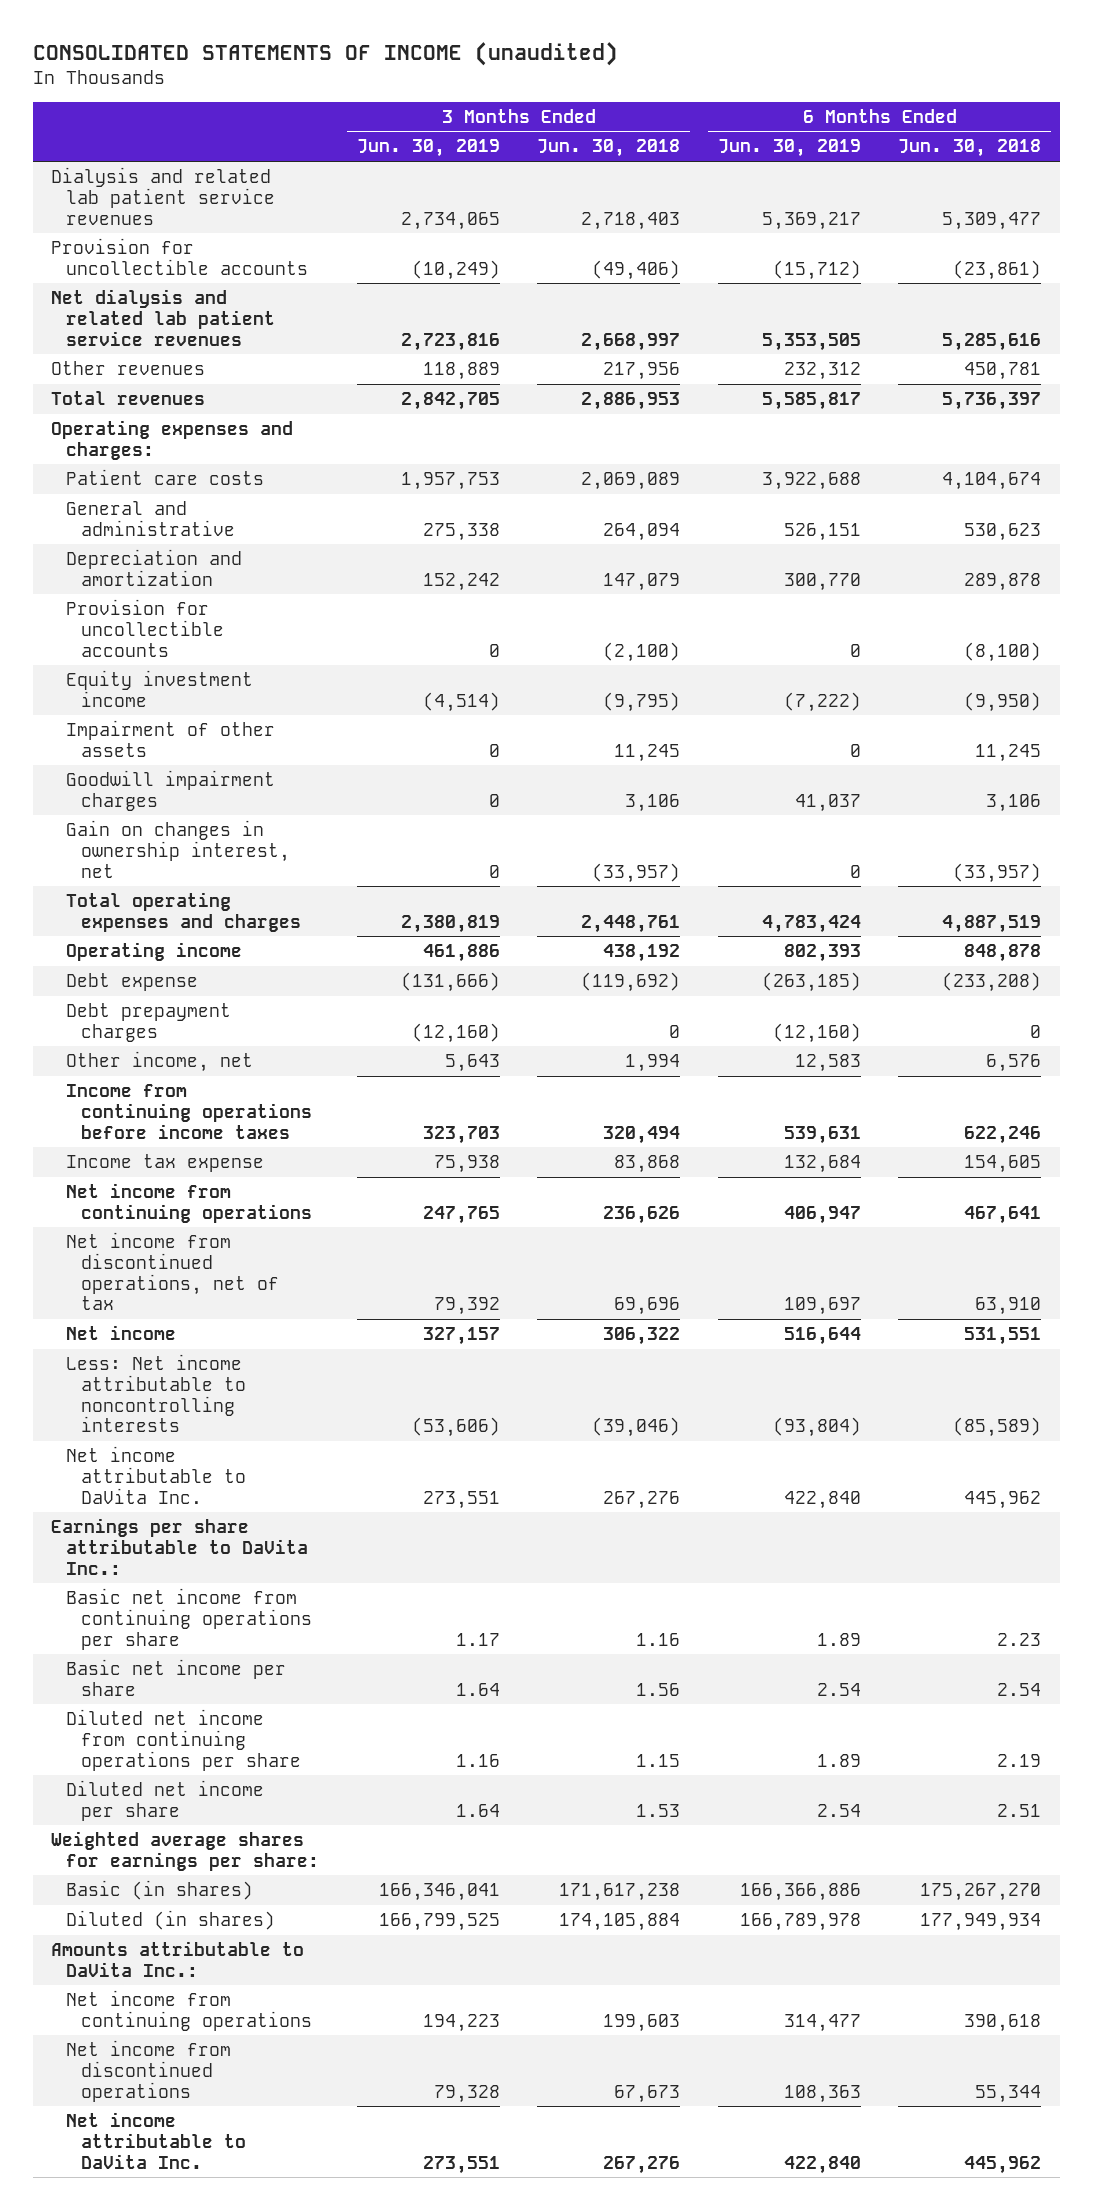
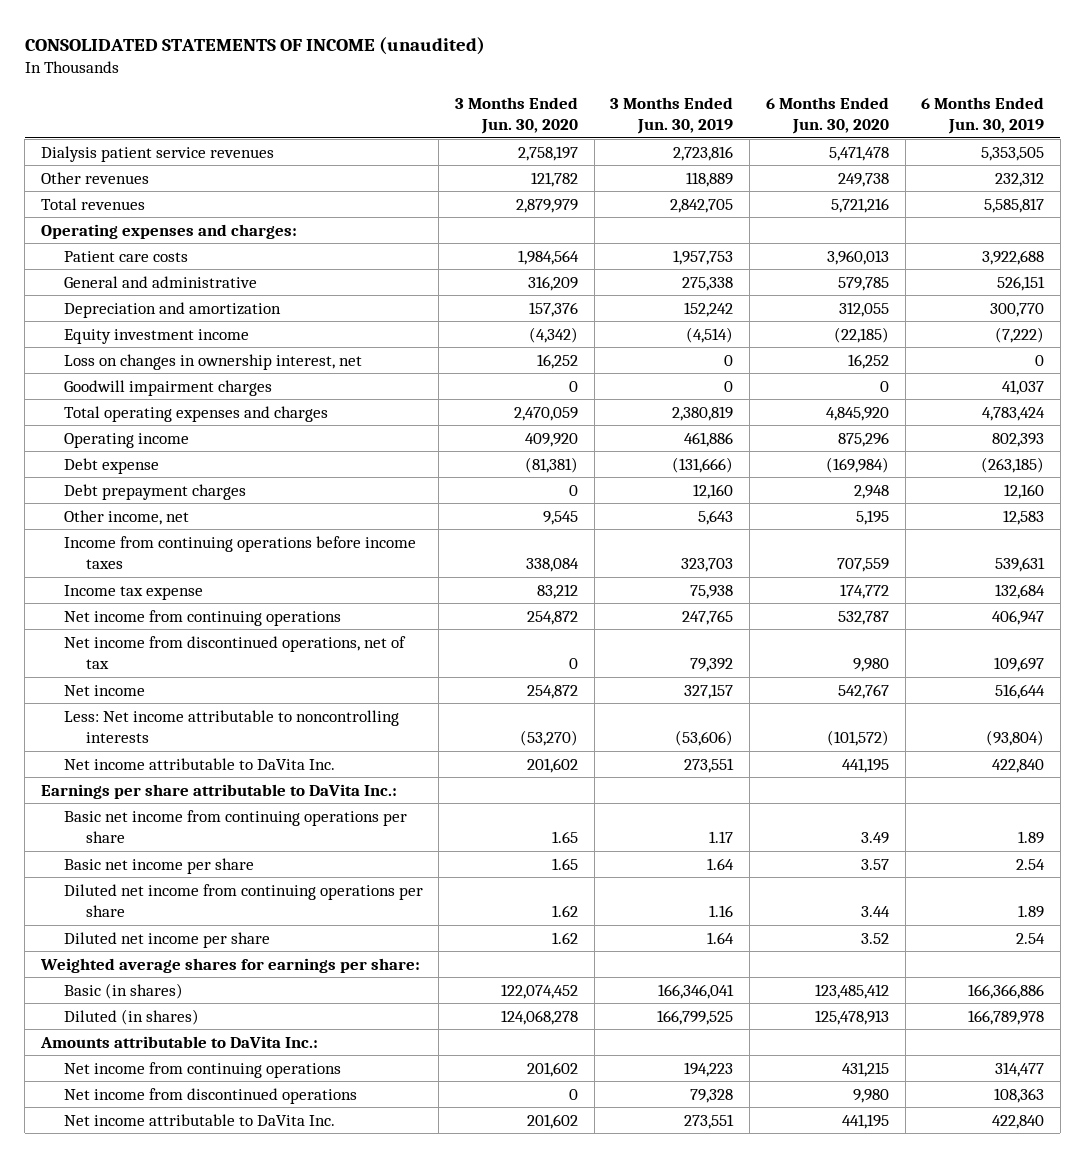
[537,139,681,158] Jun. 30, 2018 -> none
[898,139,1042,158] Jun. 30, 2018 -> none
none -> [454,96,578,135] 3 Months Ended Jun. 30, 2020
none -> [765,96,889,135] 6 Months Ended Jun. 30, 2020
[51,167,276,225] Dialysis and related lab patient service revenues -> none
[51,238,309,275] Provision for uncollectible accounts -> none
[51,289,276,346] Net dialysis and related lab patient service revenues -> [41,145,275,162] Dialysis patient service revenues
[66,599,224,657] Provision for uncollectible accounts -> none
[66,720,276,757] Impairment of other assets -> none
none -> [63,353,362,370] Loss on changes in ownership interest, net
[66,820,290,878] Gain on changes in ownership interest, net -> none
[411,1022,500,1043] (12,160) -> [693,483,734,499] 12,160
[772,1022,861,1043] (12,160) -> [1004,483,1045,499] 12,160

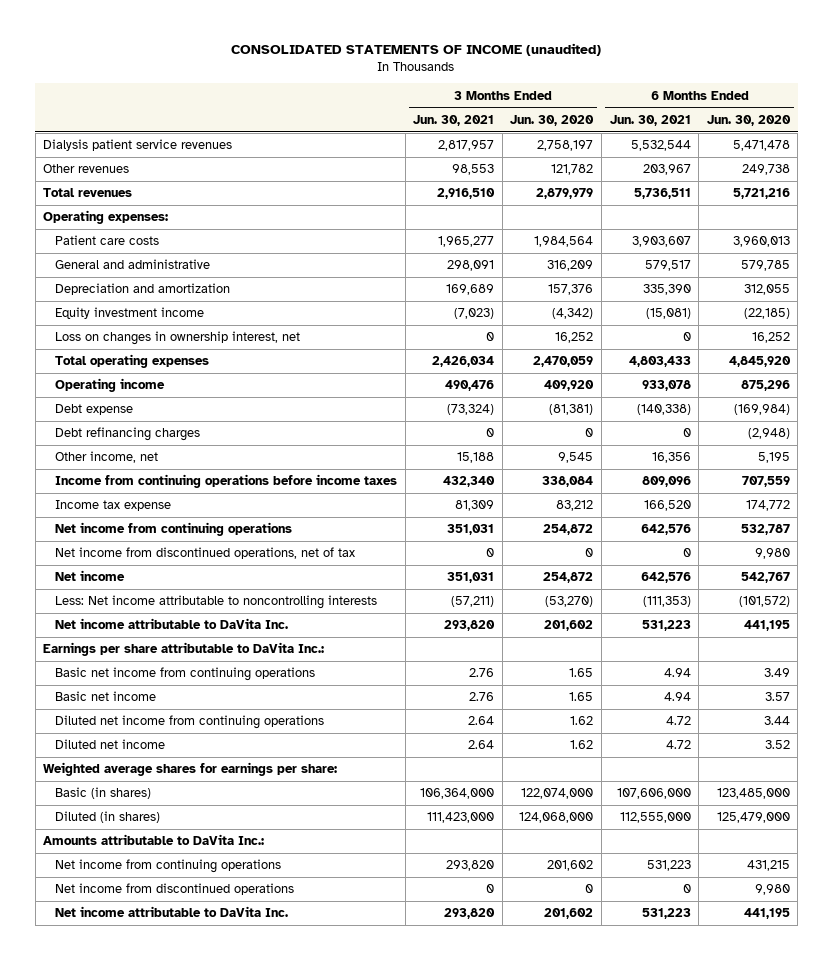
[610,96,734,135] 3 Months Ended Jun. 30, 2019 -> none
[921,96,1045,135] 6 Months Ended Jun. 30, 2019 -> none
none -> [413,114,495,126] Jun. 30, 2021
none -> [609,114,691,126] Jun. 30, 2021
[41,223,298,239] Operating expenses and charges: -> [43,210,169,225] Operating expenses:
[63,379,272,396] Goodwill impairment charges -> none
[63,405,328,422] Total operating expenses and charges -> [55,354,210,369] Total operating expenses
[63,483,246,500] Debt prepayment charges -> [55,427,201,442] Debt refinancing charges
[853,484,889,499] 2,948 -> [747,428,790,440] (2,948)
[63,809,407,844] Basic net income from continuing operations per share -> [55,667,316,682] Basic net income from continuing operations
[63,857,254,874] Basic net income per share -> [55,691,157,702] Basic net income
[63,883,423,918] Diluted net income from continuing operations per share -> [55,715,325,730] Diluted net income from continuing operations
[63,931,270,948] Diluted net income per share -> [55,739,166,750] Diluted net income
[500,983,578,999] 122,074,452 -> [521,788,594,800] 122,074,000
[814,983,889,999] 123,485,412 -> [716,788,790,800] 123,485,000
[500,1009,578,1025] 124,068,278 -> [519,812,594,824] 124,068,000
[814,1009,889,1025] 125,478,913 -> [716,812,790,824] 125,479,000

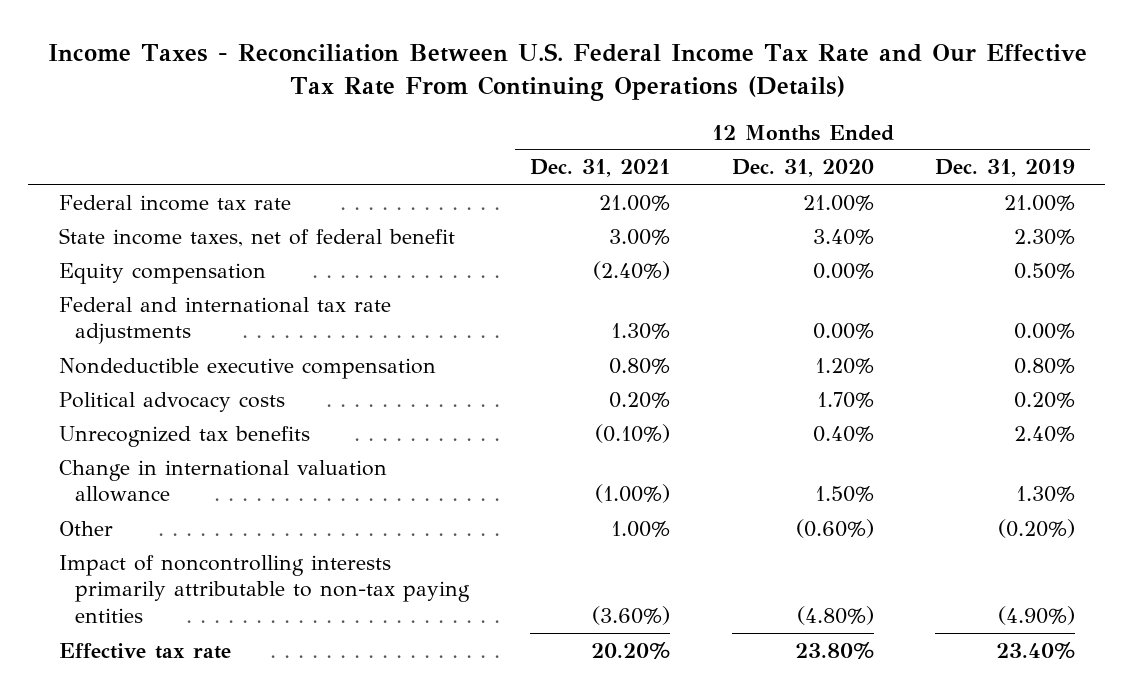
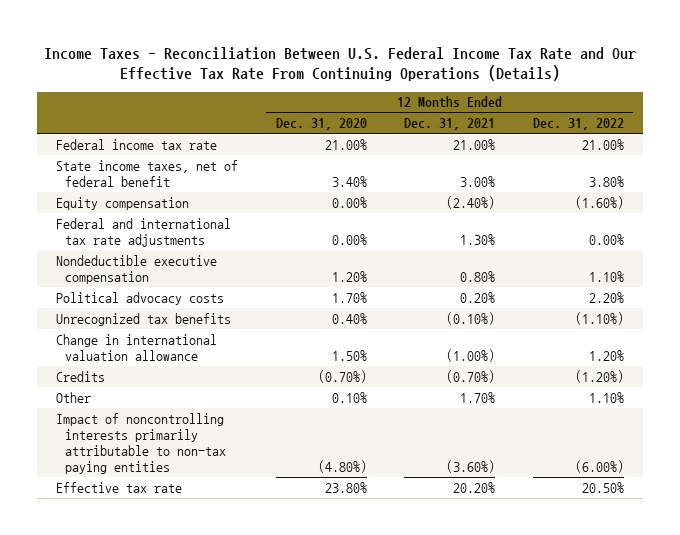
[934,159,1075,178] Dec. 31, 2019 -> none
none -> [533,117,625,130] Dec. 31, 2022
none -> [55,370,105,382] Credits
[611,520,671,537] 1.00% -> [460,391,496,403] 1.70%
[795,518,874,538] (0.60%) -> [331,391,367,403] 0.10%

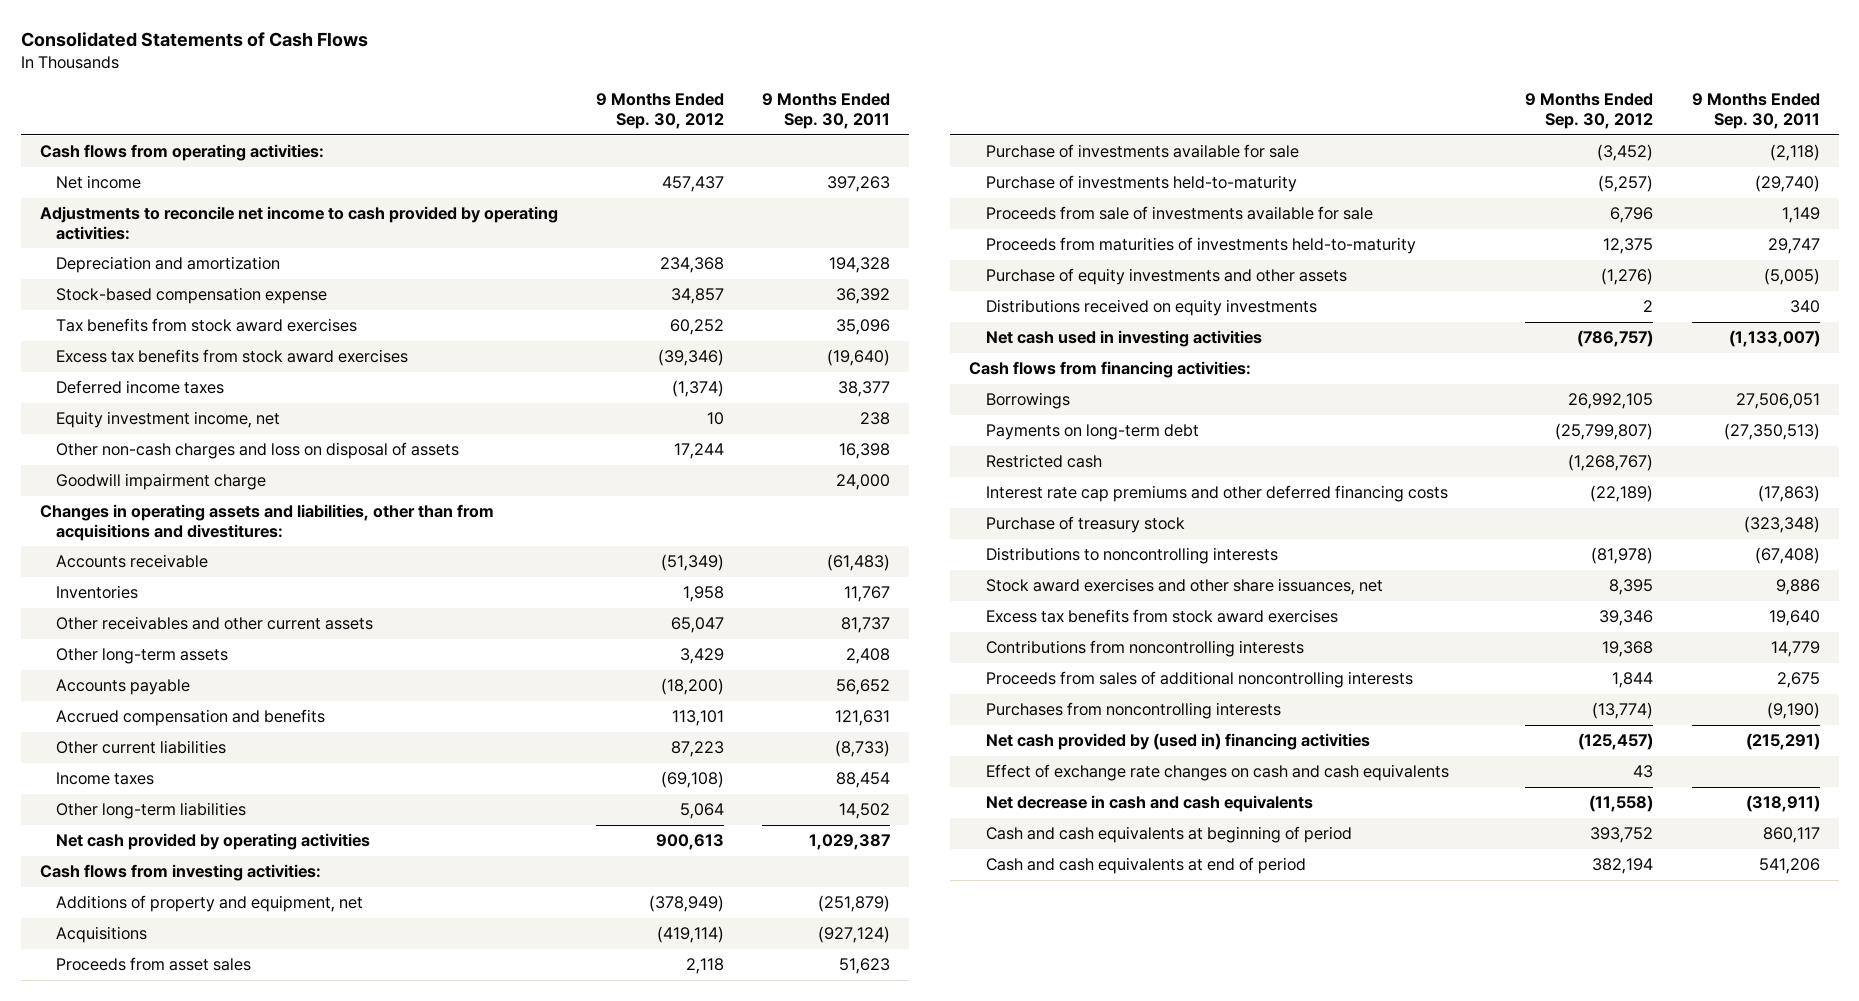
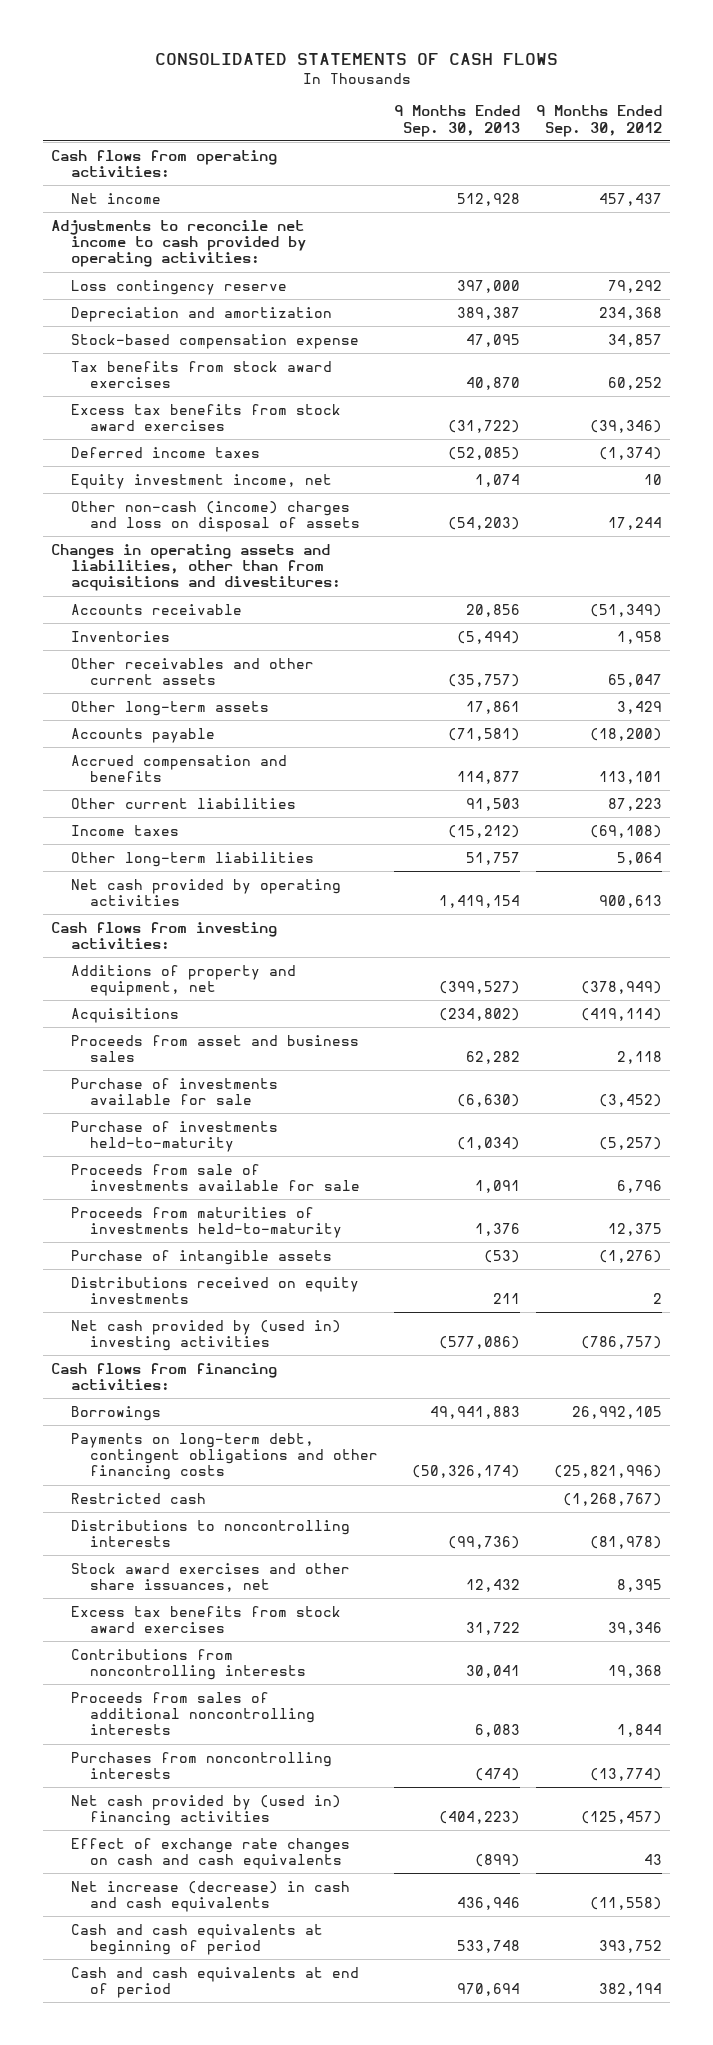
[20,31,368,47] Consolidated Statements of Cash Flows -> [154,52,558,65] CONSOLIDATED STATEMENTS OF CASH FLOWS
[762,93,891,129] 9 Months Ended Sep. 30, 2011 -> none
none -> [394,105,521,137] 9 Months Ended Sep. 30, 2013
none -> [70,279,287,295] Loss contingency reserve
[56,473,267,491] Goodwill impairment charge -> none
[56,442,460,460] Other non-cash charges and loss on disposal of assets -> [70,500,361,533] Other non-cash (income) charges and loss on disposal of assets
[56,957,252,972] Proceeds from asset sales -> [70,1034,359,1063] Proceeds from asset and business sales
[985,268,1347,286] Purchase of equity investments and other assets -> [70,1249,332,1265] Purchase of intangible assets
[985,330,1262,348] Net cash used in investing activities -> [70,1319,341,1352] Net cash provided by (used in) investing activities
[985,424,1199,441] Payments on long-term debt -> none
none -> [70,1432,379,1481] Payments on long-term debt, contingent obligations and other financing costs
[985,485,1448,503] Interest rate cap premiums and other deferred financing costs -> none
[985,516,1185,534] Purchase of treasury stock -> none
[985,795,1313,813] Net decrease in cash and cash equivalents -> [70,1880,350,1913] Net increase (decrease) in cash and cash equivalents

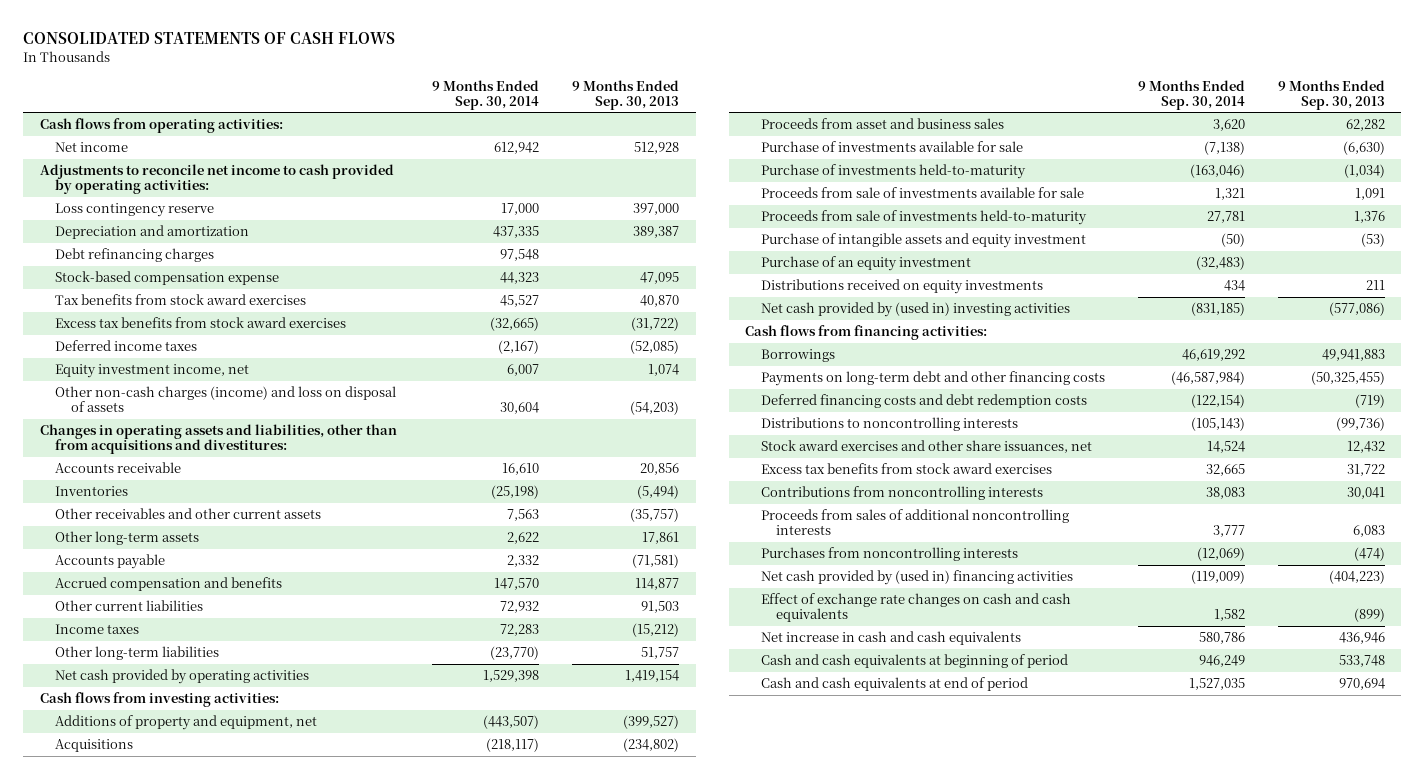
[536,105,663,137] 9 Months Ended Sep. 30, 2012 -> none
none -> [432,79,540,111] 9 Months Ended Sep. 30, 2014
none -> [55,248,215,263] Debt refinancing charges
[70,500,361,533] Other non-cash (income) charges and loss on disposal of assets -> [55,386,397,413] Other non-cash charges (income) and loss on disposal of assets
[70,1206,343,1239] Proceeds from maturities of investments held-to-maturity -> [760,210,1087,226] Proceeds from sale of investments held-to-maturity
[70,1249,332,1265] Purchase of intangible assets -> [760,233,1086,249] Purchase of intangible assets and equity investment
none -> [760,256,971,272] Purchase of an equity investment
[70,1492,206,1504] Restricted cash -> none
[70,1432,379,1481] Payments on long-term debt, contingent obligations and other financing costs -> [760,371,1105,387] Payments on long-term debt and other financing costs
[412,1465,521,1479] (50,326,174) -> [1310,371,1385,386] (50,325,455)
none -> [760,394,1087,409] Deferred financing costs and debt redemption costs
[70,1880,350,1913] Net increase (decrease) in cash and cash equivalents -> [760,631,1021,646] Net increase in cash and cash equivalents

